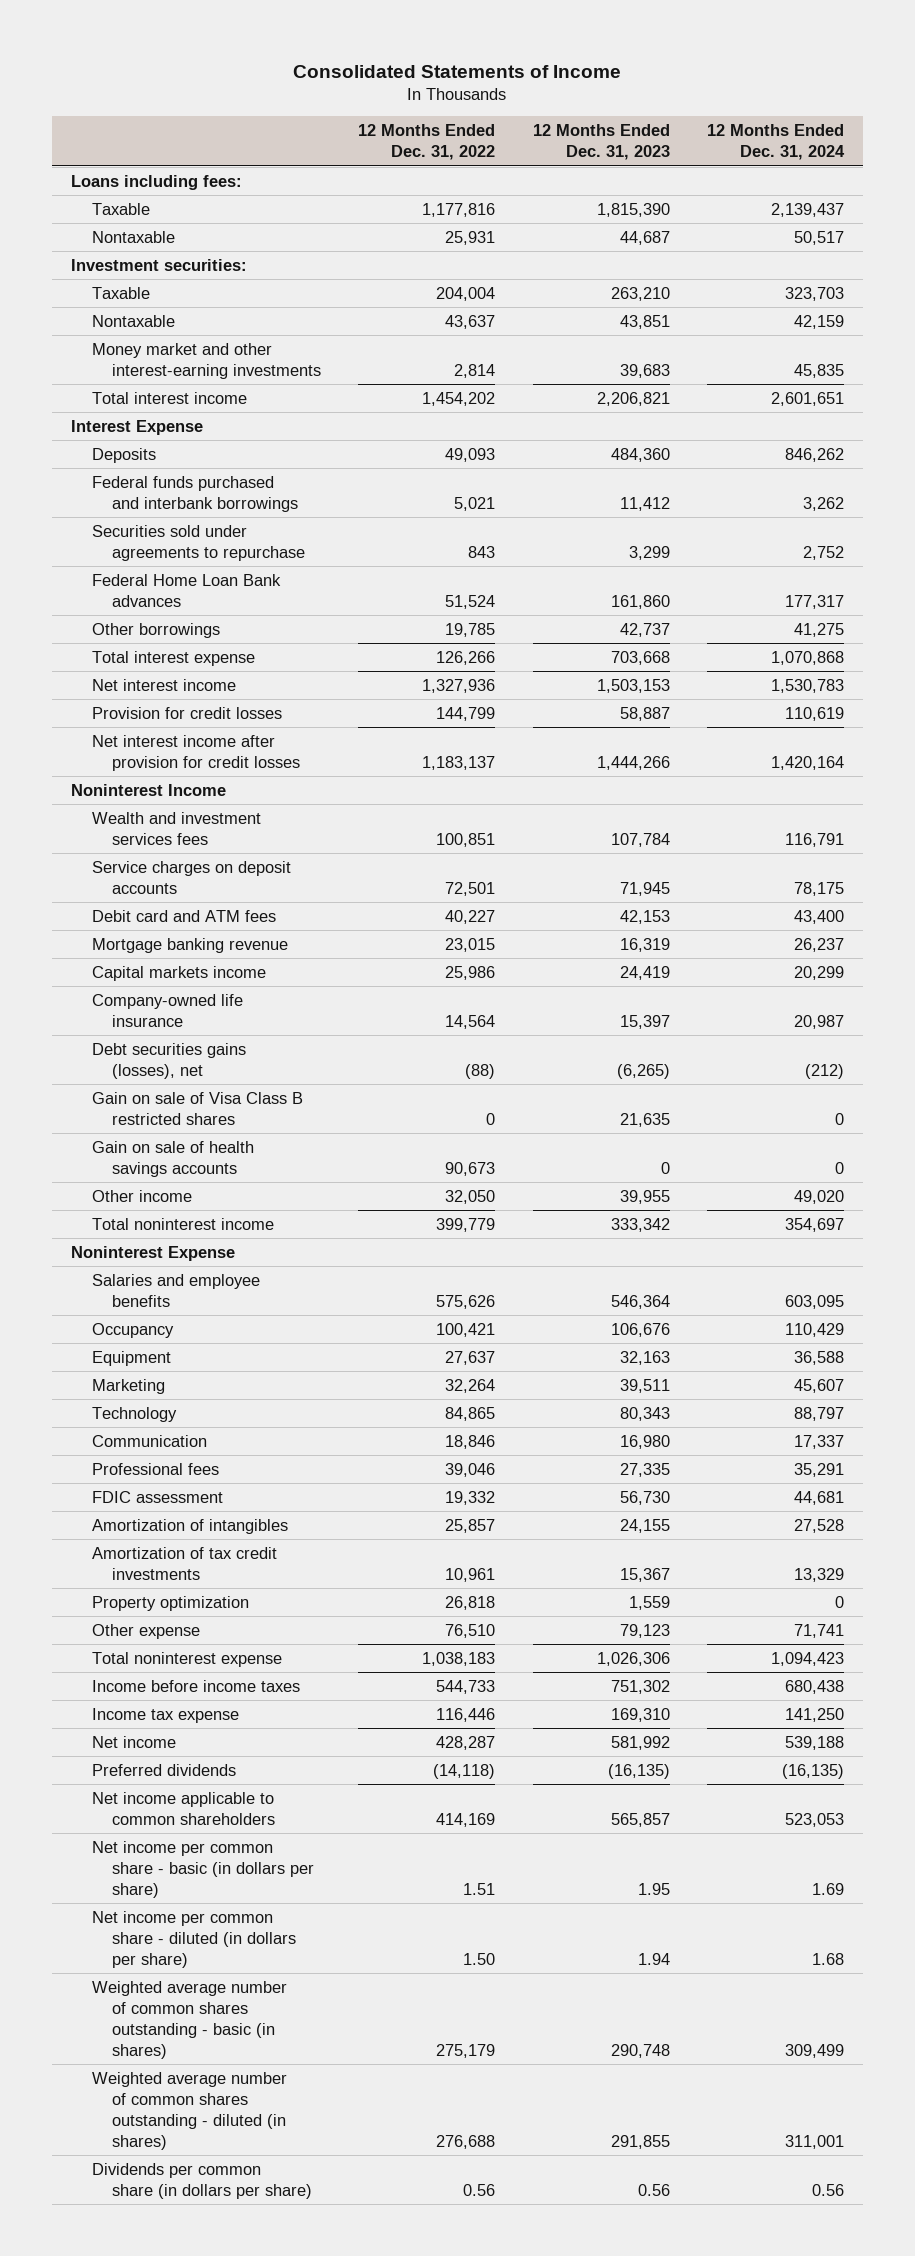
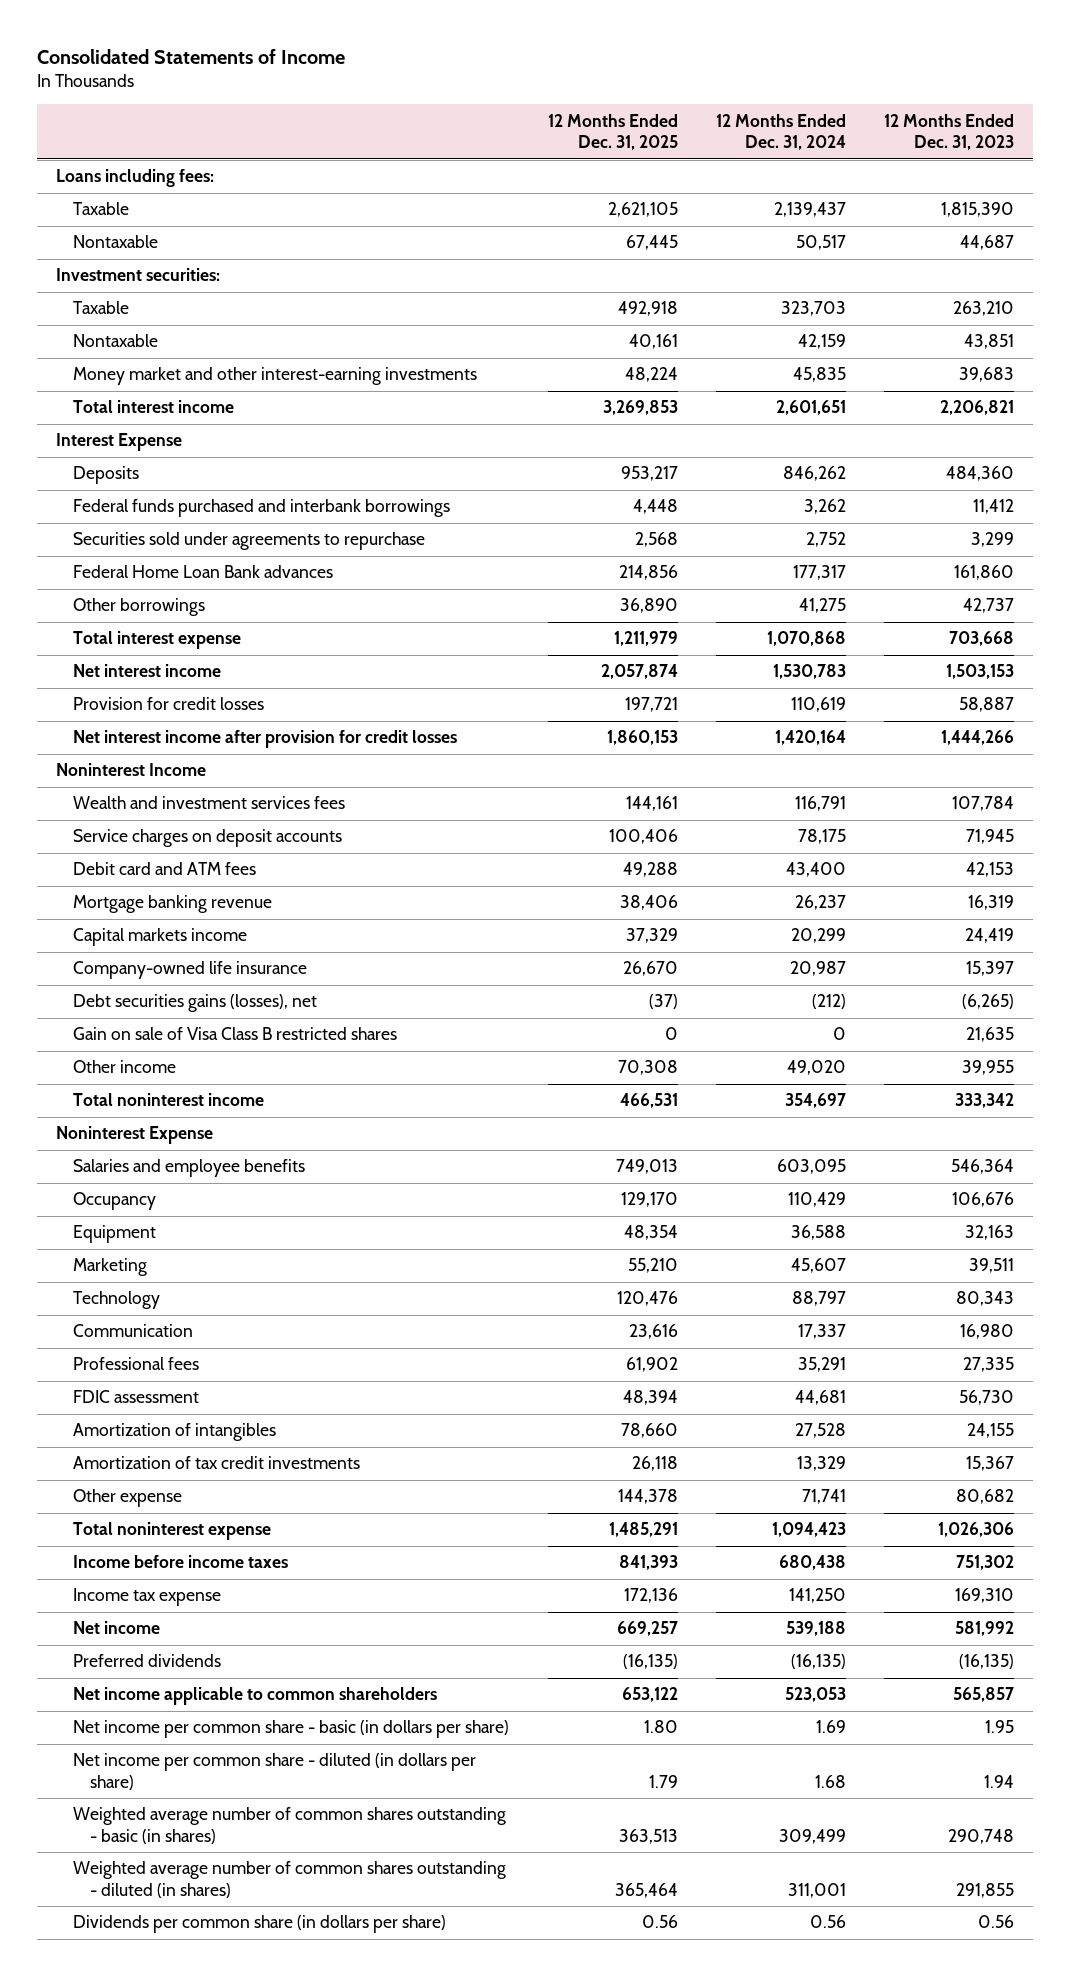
[358,124,496,161] 12 Months Ended Dec. 31, 2022 -> none
none -> [547,113,678,151] 12 Months Ended Dec. 31, 2025
[91,1140,254,1177] Gain on sale of health savings accounts -> none
[91,1595,249,1611] Property optimization -> none
[619,1623,670,1638] 79,123 -> [956,1489,1015,1505] 80,682

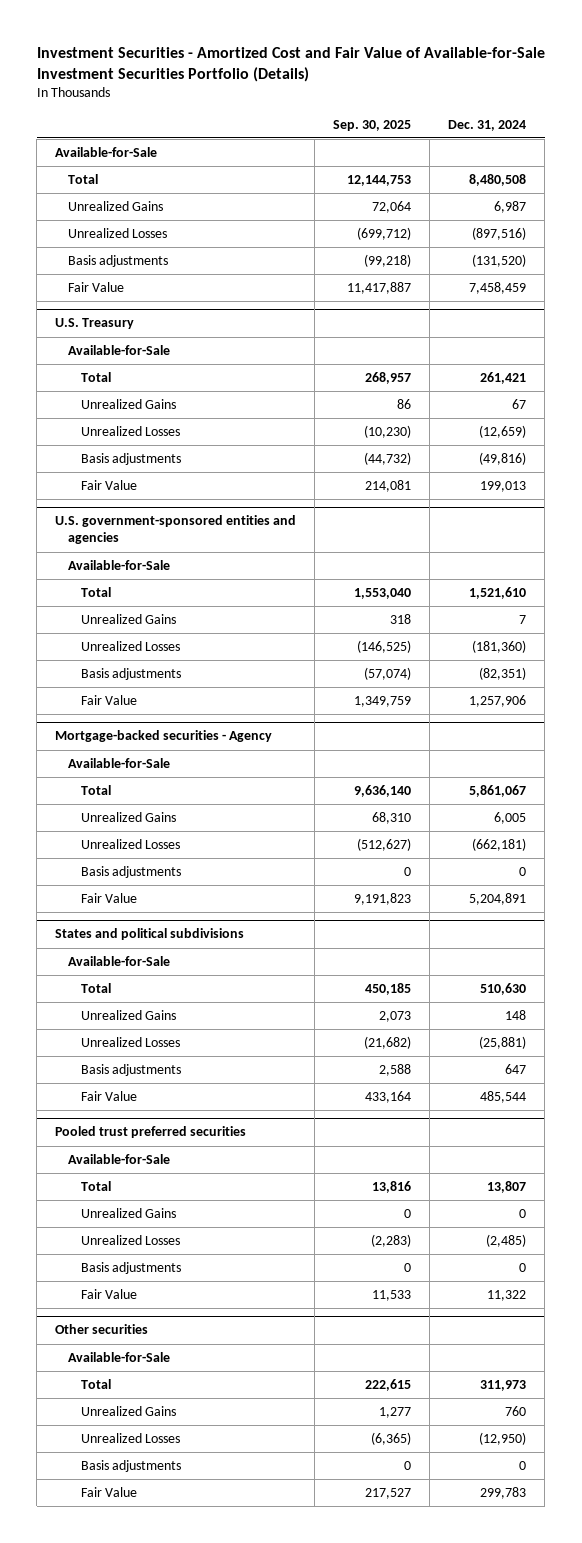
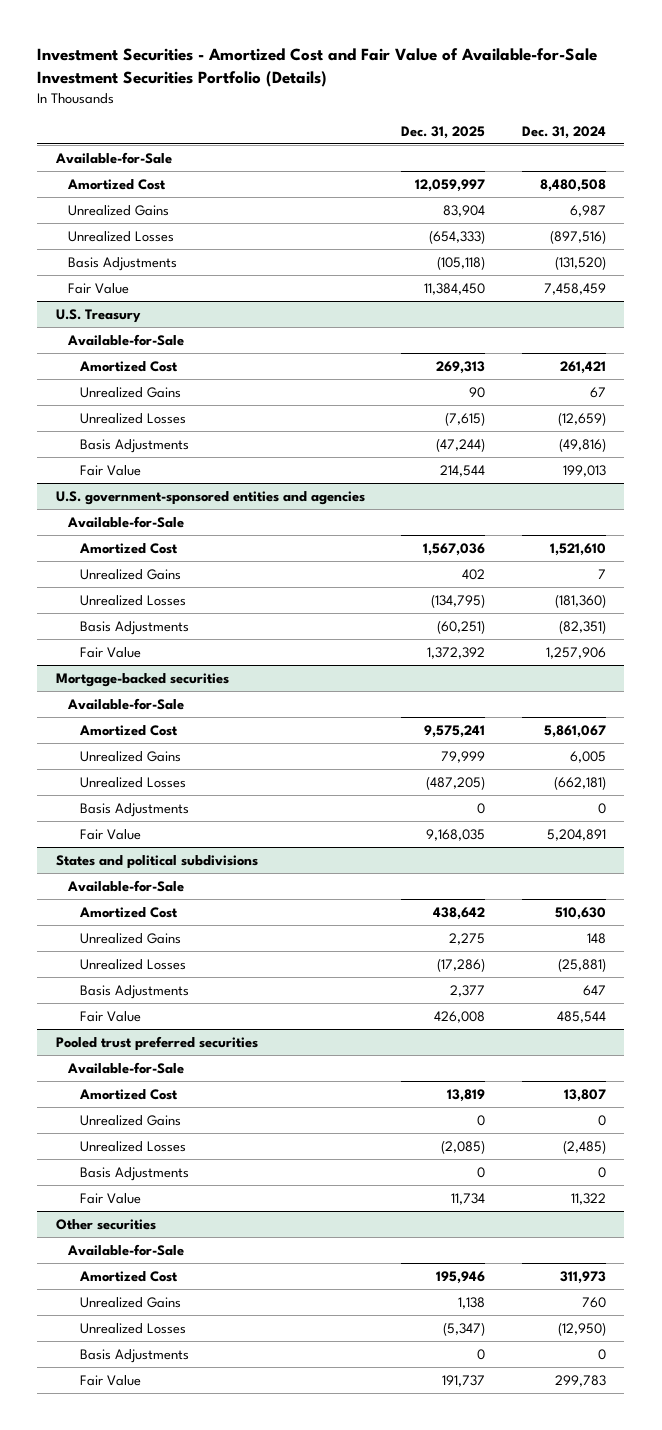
[333,119,412,131] Sep. 30, 2025 -> none
none -> [401,125,486,139] Dec. 31, 2025
[68,174,99,185] Total -> [66,178,166,190] Amortized Cost
[68,255,169,268] Basis adjustments -> [67,256,177,271] Basis Adjustments
[81,372,112,383] Total -> [78,360,178,372] Amortized Cost
[81,453,182,466] Basis adjustments -> [79,438,189,453] Basis Adjustments
[81,587,112,598] Total -> [78,542,178,554] Amortized Cost
[81,668,182,681] Basis adjustments -> [79,620,189,635] Basis Adjustments
[55,730,273,743] Mortgage-backed securities - Agency -> [55,672,229,687] Mortgage-backed securities
[81,785,112,796] Total -> [78,724,178,736] Amortized Cost
[81,866,182,879] Basis adjustments -> [79,802,189,817] Basis Adjustments
[81,983,112,994] Total -> [78,906,178,918] Amortized Cost
[81,1064,182,1077] Basis adjustments -> [79,984,189,999] Basis Adjustments
[81,1181,112,1192] Total -> [78,1088,178,1100] Amortized Cost
[81,1262,182,1275] Basis adjustments -> [79,1166,189,1181] Basis Adjustments
[81,1379,112,1390] Total -> [78,1270,178,1282] Amortized Cost
[81,1460,182,1473] Basis adjustments -> [79,1348,189,1363] Basis Adjustments

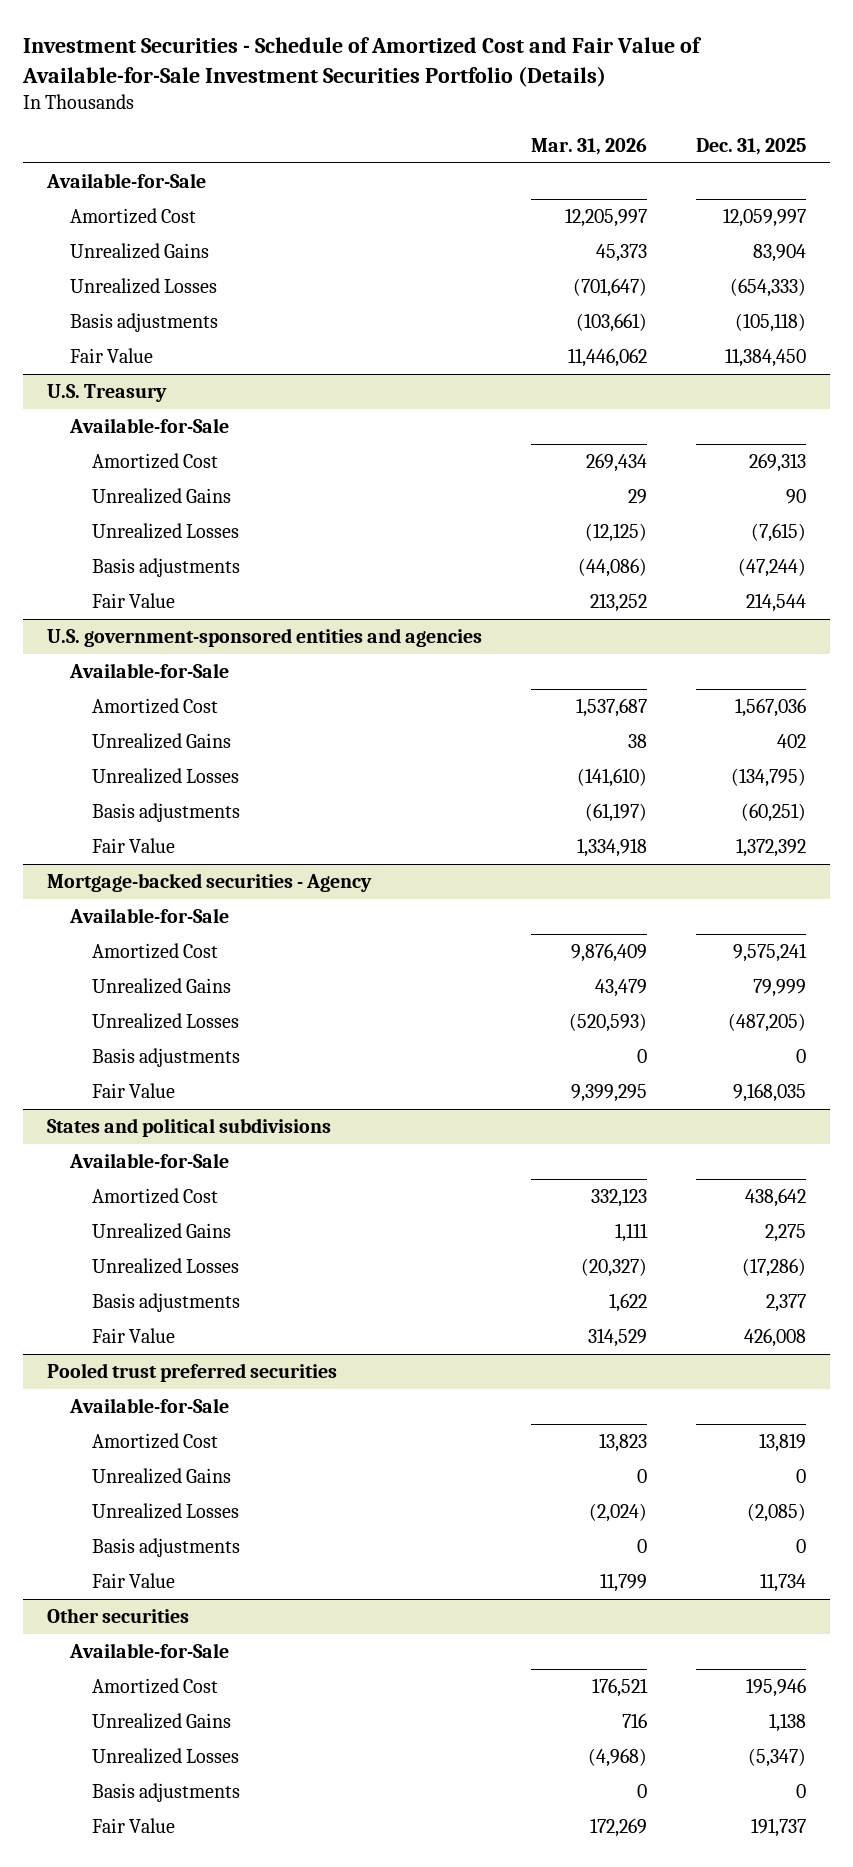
[37,48,598,88] Investment Securities - Amortized Cost and Fair Value of Available-for-Sale Investment Securities Portfolio (Details) -> [21,36,702,87] Investment Securities - Schedule of Amortized Cost and Fair Value of Available-for-Sale Investment Securities Portfolio (Details)
[522,125,607,139] Dec. 31, 2024 -> none
none -> [530,137,647,155] Mar. 31, 2026
[67,256,177,271] Basis Adjustments -> [69,312,218,332] Basis adjustments
[79,438,189,453] Basis Adjustments -> [92,557,241,577] Basis adjustments
[79,620,189,635] Basis Adjustments -> [92,802,241,822] Basis adjustments
[55,672,229,687] Mortgage-backed securities -> [47,872,373,892] Mortgage-backed securities - Agency
[79,802,189,817] Basis Adjustments -> [92,1047,241,1067] Basis adjustments
[79,984,189,999] Basis Adjustments -> [92,1292,241,1312] Basis adjustments
[79,1166,189,1181] Basis Adjustments -> [92,1537,241,1557] Basis adjustments
[79,1348,189,1363] Basis Adjustments -> [92,1782,241,1802] Basis adjustments

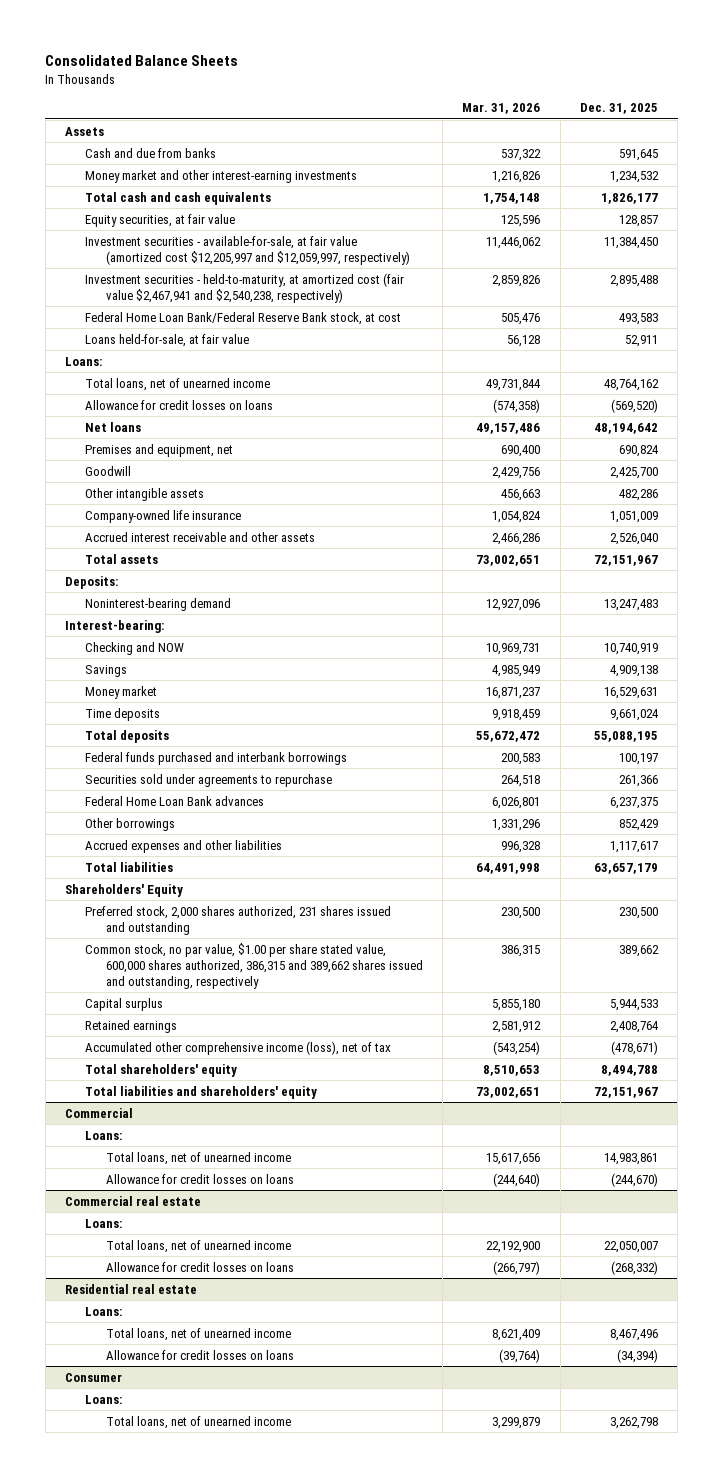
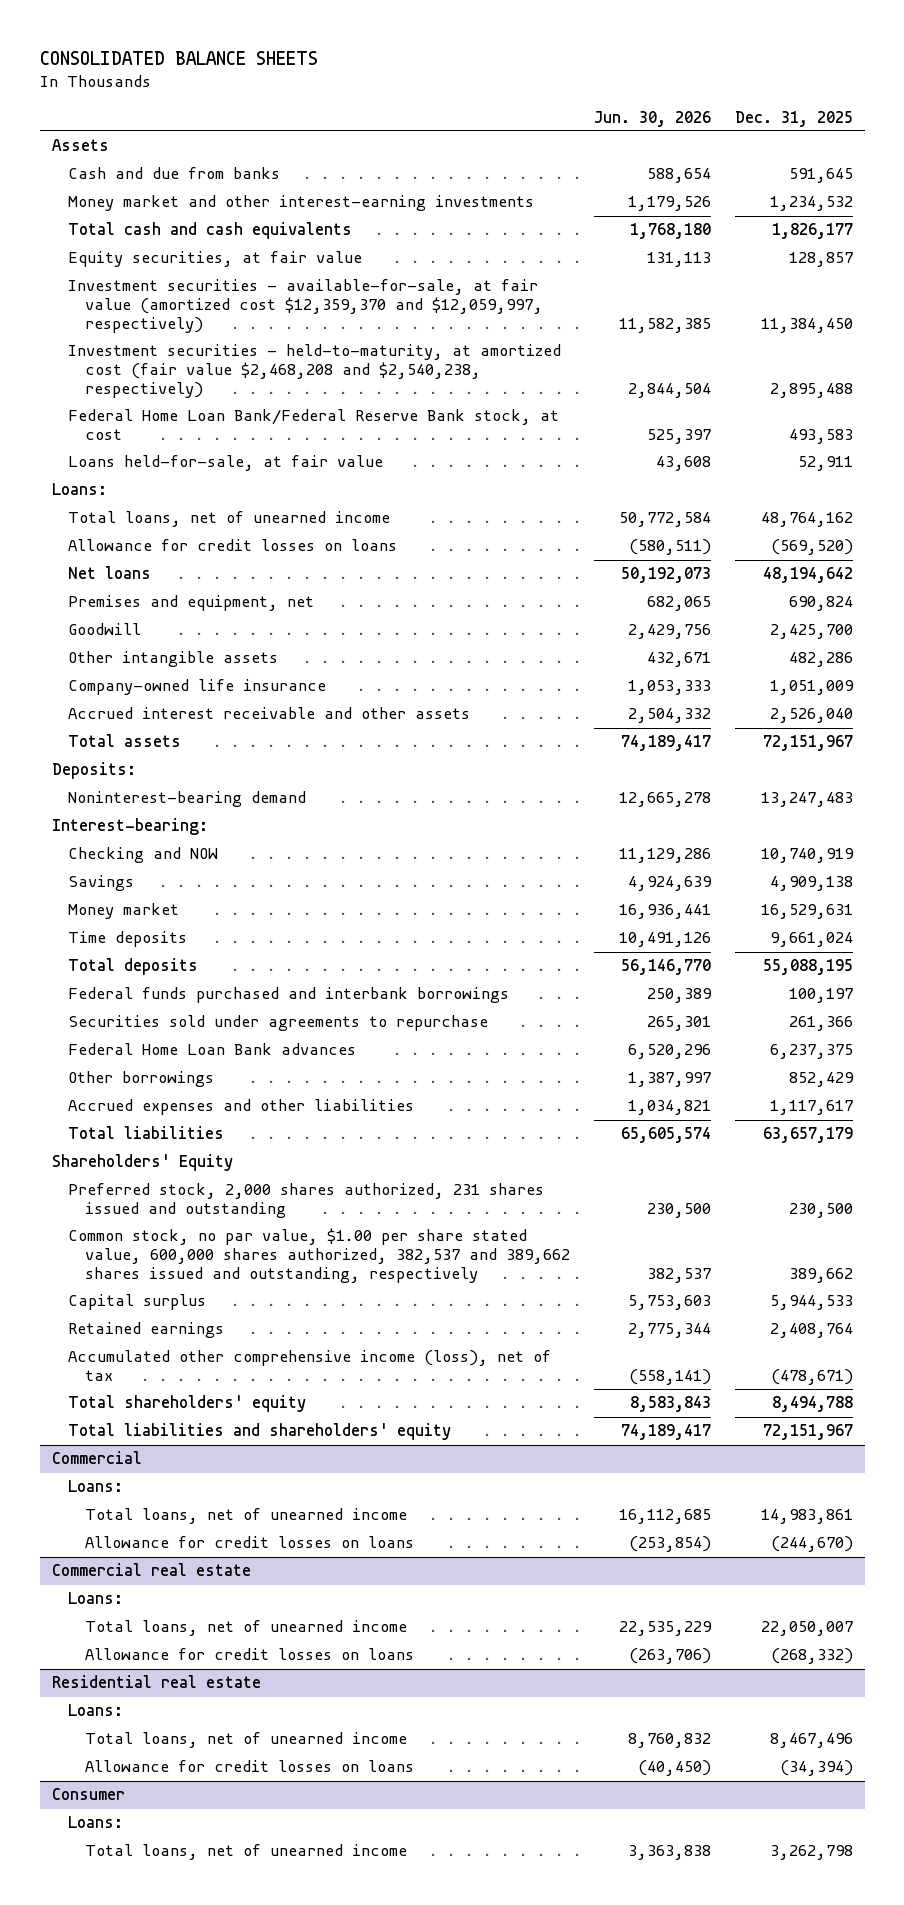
[45,54,239,66] Consolidated Balance Sheets -> [39,51,318,66] CONSOLIDATED BALANCE SHEETS
[462,103,541,115] Mar. 31, 2026 -> none
none -> [593,110,711,127] Jun. 30, 2026
[85,235,410,265] Investment securities - available-for-sale, at fair value (amortized cost $12,205,997 and $12,059,997, respectively) -> [68,279,544,333] Investment securities - available-for-sale, at fair value (amortized cost $12,359,370 and $12,059,997, respectively)
[85,272,405,303] Investment securities - held-to-maturity, at amortized cost (fair value $2,467,941 and $2,540,238, respectively) -> [68,344,562,398] Investment securities - held-to-maturity, at amortized cost (fair value $2,468,208 and $2,540,238, respectively)
[85,942,423,990] Common stock, no par value, $1.00 per share stated value, 600,000 shares authorized, 386,315 and 389,662 shares issued and outstanding, respectively -> [68,1228,571,1283] Common stock, no par value, $1.00 per share stated value, 600,000 shares authorized, 382,537 and 389,662 shares issued and outstanding, respectively

